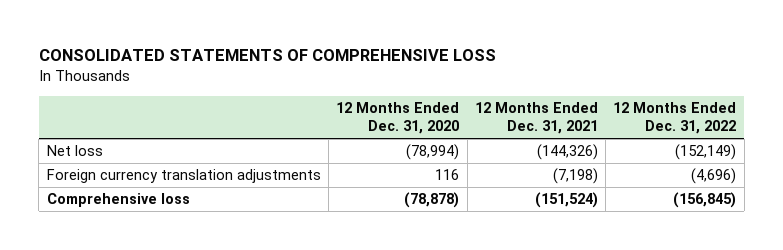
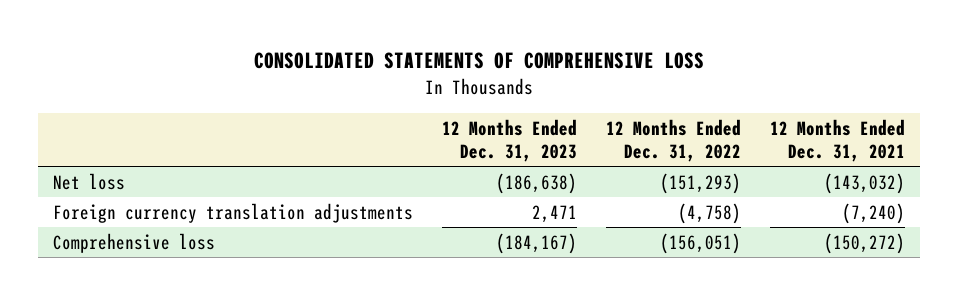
[336,101,460,135] 12 Months Ended Dec. 31, 2020 -> none
none -> [442,118,578,163] 12 Months Ended Dec. 31, 2023
[536,144,598,161] (144,326) -> [824,172,906,194] (143,032)
[675,144,737,161] (152,149) -> [660,172,742,194] (151,293)
[552,168,598,185] (7,198) -> [842,202,906,224] (7,240)
[691,168,737,185] (4,696) -> [678,202,742,224] (4,758)
[534,192,598,209] (151,524) -> [824,232,906,254] (150,272)
[673,192,737,209] (156,845) -> [660,232,742,254] (156,051)

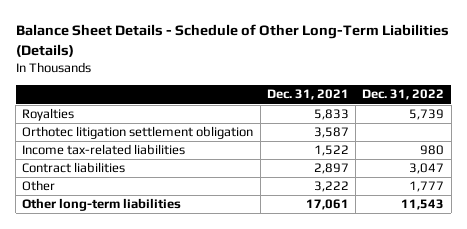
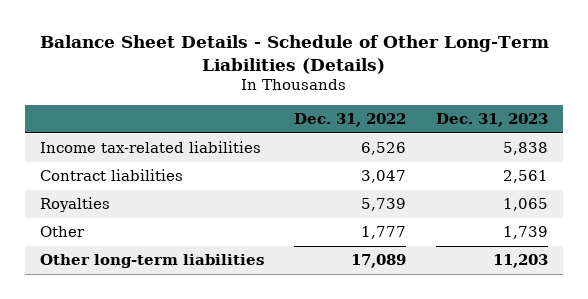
[266,89,349,101] Dec. 31, 2021 -> none
none -> [436,113,549,128] Dec. 31, 2023
[22,126,254,140] Orthotec litigation settlement obligation -> none
[420,145,445,156] 980 -> [361,142,407,156] 6,526
[22,108,75,122] Royalties -> [39,197,110,213] Royalties
[401,199,445,211] 11,543 -> [351,254,407,269] 17,089

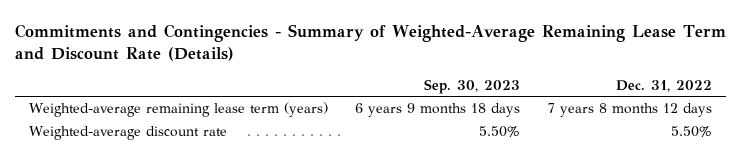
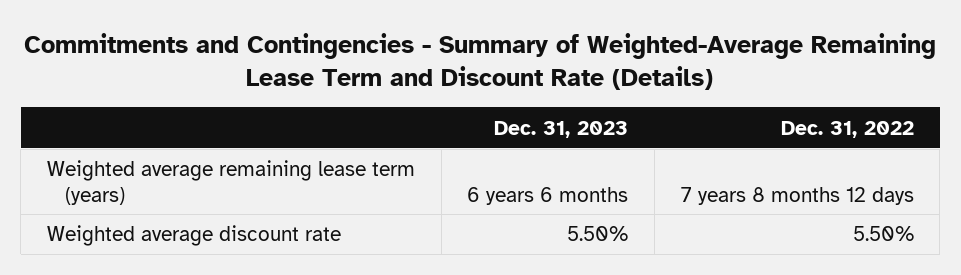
[424,78,521,94] Sep. 30, 2023 -> none
none -> [494,120,629,138] Dec. 31, 2023
[28,102,328,118] Weighted-average remaining lease term (years) -> [46,160,415,205] Weighted average remaining lease term (years)
[28,126,227,141] Weighted-average discount rate -> [46,225,341,247] Weighted average discount rate

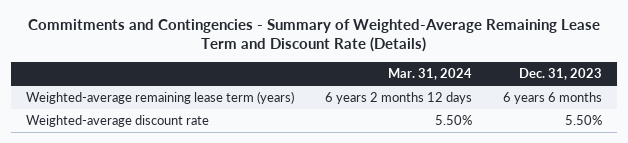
[780,120,914,138] Dec. 31, 2022 -> none
none -> [387,68,472,81] Mar. 31, 2024
[46,160,415,205] Weighted average remaining lease term (years) -> [25,91,294,105] Weighted-average remaining lease term (years)
[46,225,341,247] Weighted average discount rate -> [25,115,209,128] Weighted-average discount rate

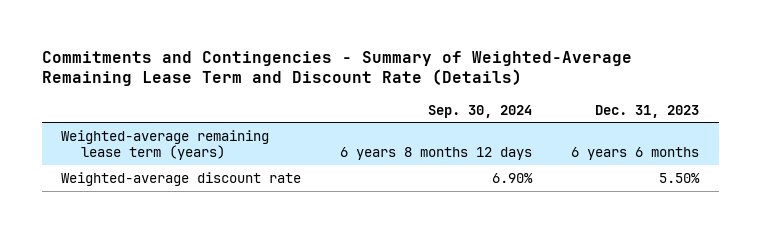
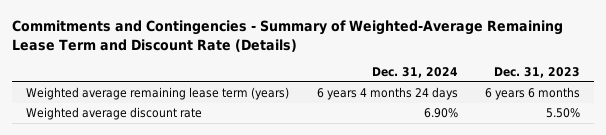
[428,104,533,118] Sep. 30, 2024 -> none
none -> [371,67,458,79] Dec. 31, 2024
[61,129,270,161] Weighted-average remaining lease term (years) -> [26,87,290,101] Weighted average remaining lease term (years)
[61,171,302,186] Weighted-average discount rate -> [26,107,203,121] Weighted average discount rate

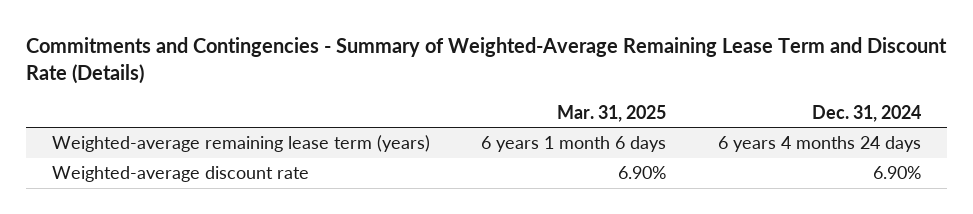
[494,67,581,79] Dec. 31, 2023 -> none
none -> [557,104,667,122] Mar. 31, 2025
[26,87,290,101] Weighted average remaining lease term (years) -> [51,135,430,153] Weighted-average remaining lease term (years)
[26,107,203,121] Weighted average discount rate -> [51,166,309,183] Weighted-average discount rate

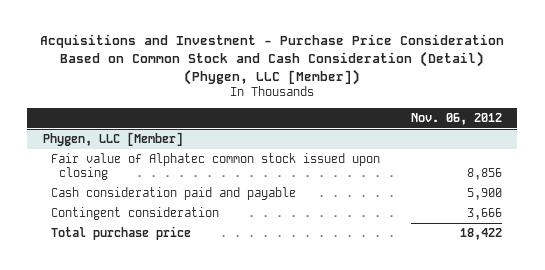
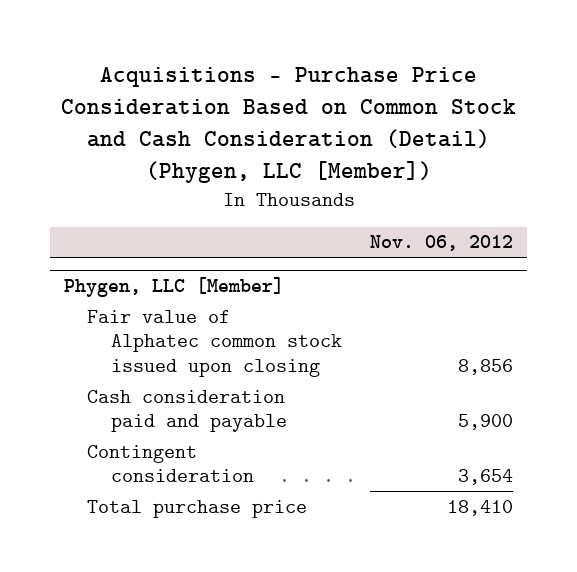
[40,34,505,85] Acquisitions and Investment - Purchase Price Consideration Based on Common Stock and Cash Consideration (Detail) (Phygen, LLC [Member]) -> [60,66,516,184] Acquisitions - Purchase Price Consideration Based on Common Stock and Cash Consideration (Detail) (Phygen, LLC [Member])
[466,207,502,220] 3,666 -> [458,469,514,486] 3,654
[459,227,502,240] 18,422 -> [447,499,514,516] 18,410

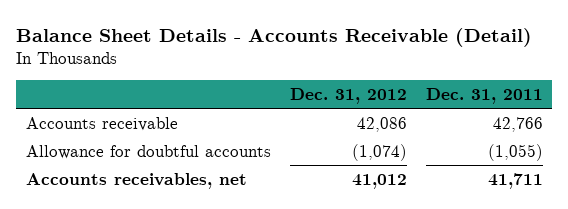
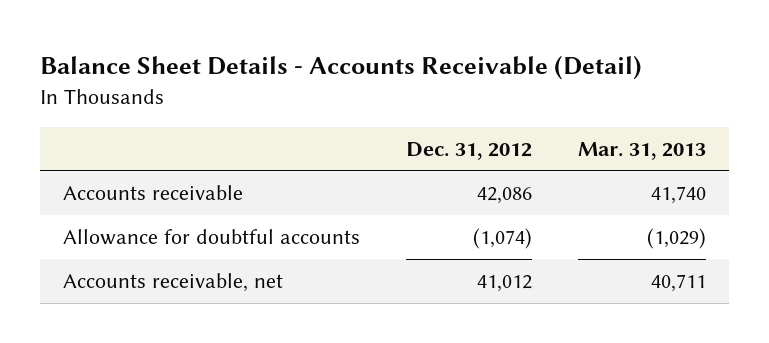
[425,88,543,105] Dec. 31, 2011 -> none
none -> [577,141,706,160] Mar. 31, 2013
[25,172,247,189] Accounts receivables, net -> [62,273,283,293] Accounts receivable, net

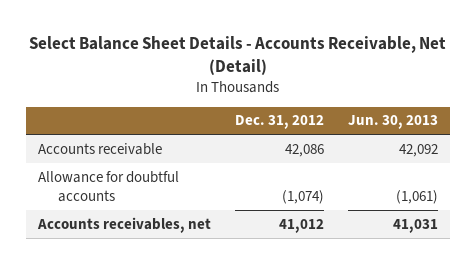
[39,55,642,81] Balance Sheet Details - Accounts Receivable (Detail) -> [29,35,447,75] Select Balance Sheet Details - Accounts Receivable, Net (Detail)
[577,141,706,160] Mar. 31, 2013 -> none
none -> [348,115,439,130] Jun. 30, 2013
[62,273,283,293] Accounts receivable, net -> [36,216,211,233] Accounts receivables, net

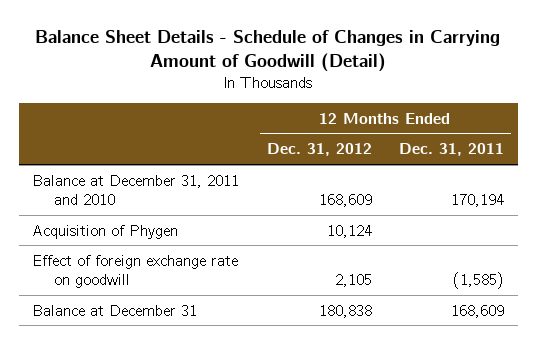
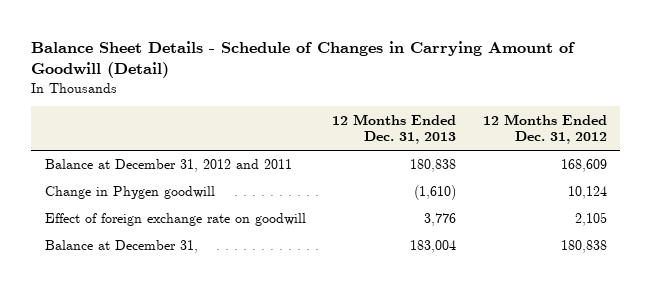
[399,143,505,157] Dec. 31, 2011 -> none
none -> [332,113,457,145] 12 Months Ended Dec. 31, 2013
[32,174,240,206] Balance at December 31, 2011 and 2010 -> [44,159,292,173] Balance at December 31, 2012 and 2011
[32,224,179,239] Acquisition of Phygen -> [44,186,215,200] Change in Phygen goodwill
[32,304,198,316] Balance at December 31 -> [44,240,198,254] Balance at December 31,

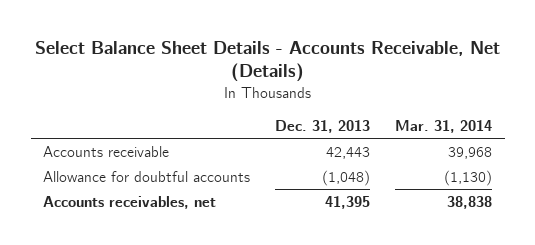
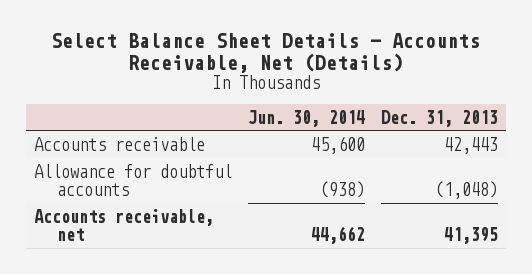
[395,119,493,133] Mar. 31, 2014 -> none
none -> [247,109,365,127] Jun. 30, 2014
[43,195,217,209] Accounts receivables, net -> [34,208,215,241] Accounts receivable, net

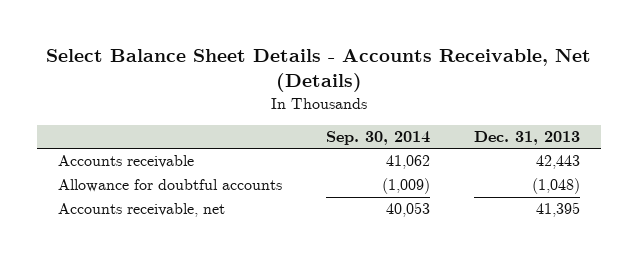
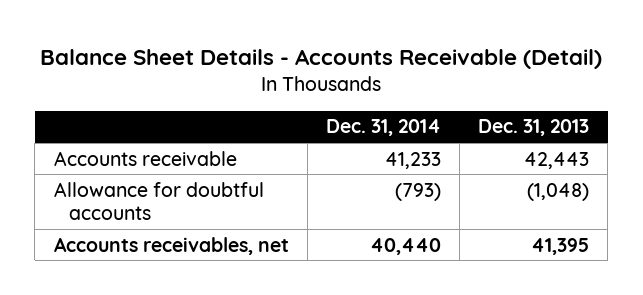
[45,48,591,92] Select Balance Sheet Details - Accounts Receivable, Net (Details) -> [40,49,603,70] Balance Sheet Details - Accounts Receivable (Detail)
[325,131,430,146] Sep. 30, 2014 -> none
none -> [325,119,441,137] Dec. 31, 2014
[58,203,226,218] Accounts receivable, net -> [53,236,289,255] Accounts receivables, net

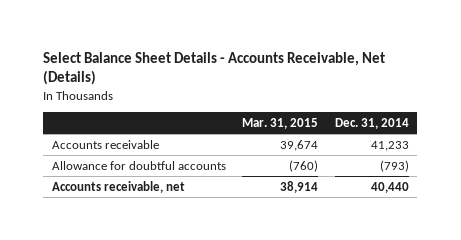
[40,49,603,70] Balance Sheet Details - Accounts Receivable (Detail) -> [43,51,386,86] Select Balance Sheet Details - Accounts Receivable, Net (Details)
[477,119,589,137] Dec. 31, 2013 -> none
none -> [242,117,319,129] Mar. 31, 2015
[53,236,289,255] Accounts receivables, net -> [51,180,185,193] Accounts receivable, net

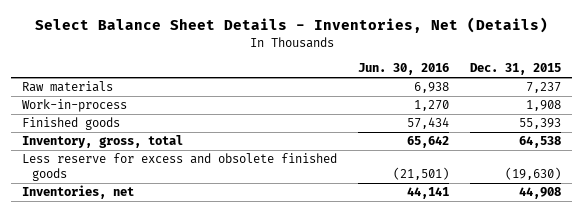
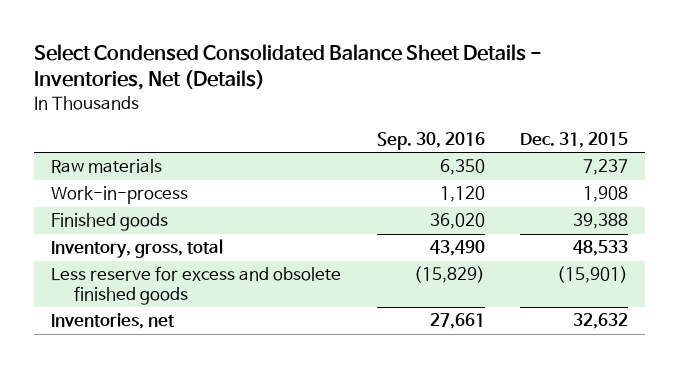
[34,17,548,34] Select Balance Sheet Details - Inventories, Net (Details) -> [33,43,542,90] Select Condensed Consolidated Balance Sheet Details - Inventories, Net (Details)
[358,63,450,76] Jun. 30, 2016 -> none
none -> [376,131,485,150] Sep. 30, 2016
[519,118,562,130] 55,393 -> [572,213,628,230] 39,388
[519,136,562,149] 64,538 -> [572,240,628,257] 48,533
[505,167,562,181] (19,630) -> [556,266,628,284] (15,901)
[519,187,562,200] 44,908 -> [572,313,628,330] 32,632

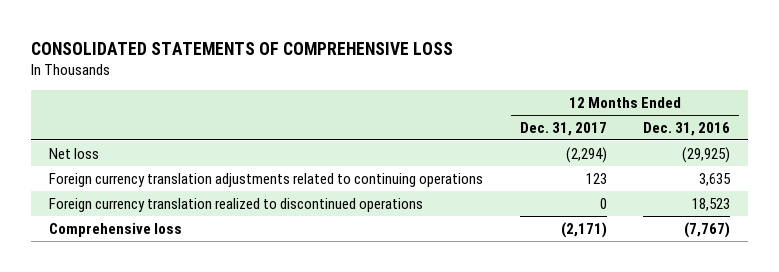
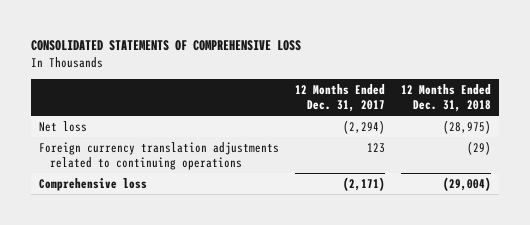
[643,121,731,136] Dec. 31, 2016 -> none
none -> [401,84,492,112] 12 Months Ended Dec. 31, 2018
[49,197,424,212] Foreign currency translation realized to discontinued operations -> none

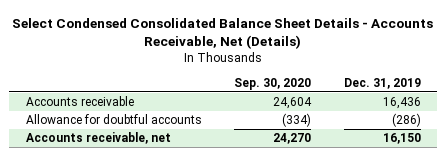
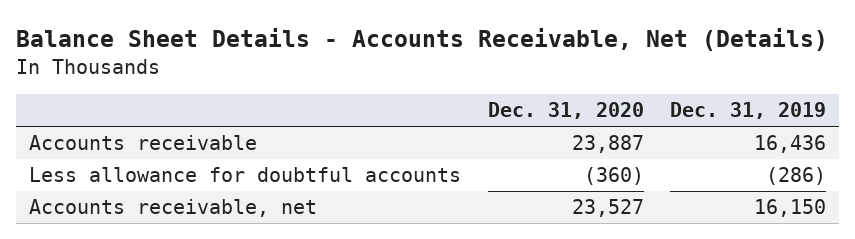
[12,17,434,49] Select Condensed Consolidated Balance Sheet Details - Accounts Receivable, Net (Details) -> [16,28,829,52] Balance Sheet Details - Accounts Receivable, Net (Details)
[234,77,312,90] Sep. 30, 2020 -> none
none -> [487,102,644,120] Dec. 31, 2020
[25,114,202,125] Allowance for doubtful accounts -> [29,167,462,183] Less allowance for doubtful accounts

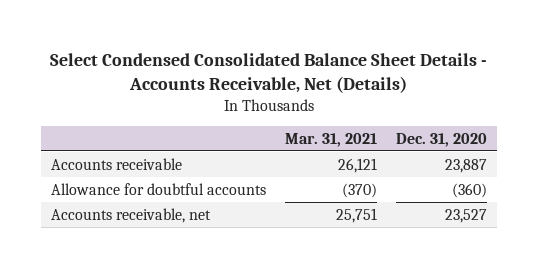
[16,28,829,52] Balance Sheet Details - Accounts Receivable, Net (Details) -> [50,52,488,93] Select Condensed Consolidated Balance Sheet Details - Accounts Receivable, Net (Details)
[669,102,826,120] Dec. 31, 2019 -> none
none -> [285,132,378,147] Mar. 31, 2021
[29,167,462,183] Less allowance for doubtful accounts -> [51,182,267,195] Allowance for doubtful accounts

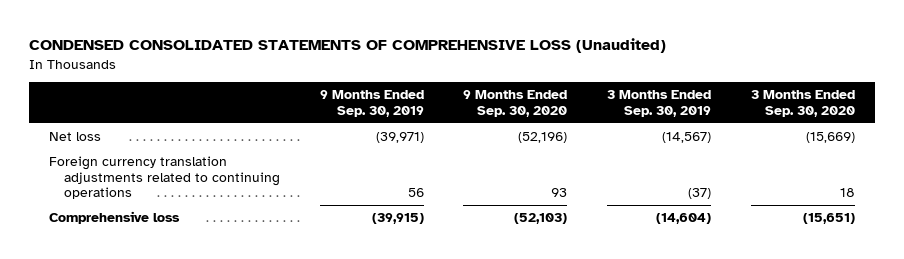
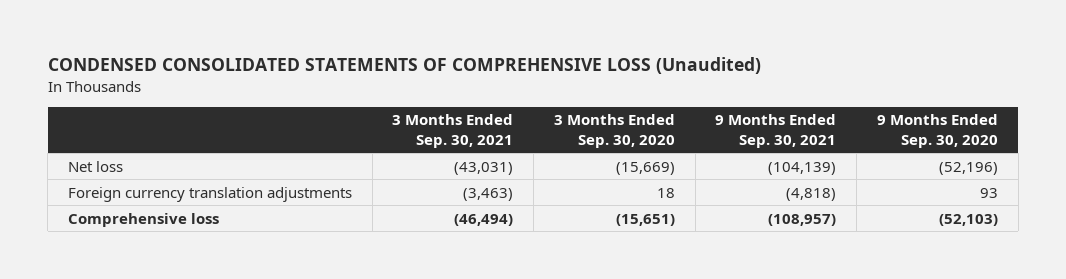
[319,90,424,117] 9 Months Ended Sep. 30, 2019 -> none
[607,90,712,117] 3 Months Ended Sep. 30, 2019 -> none
none -> [392,114,514,148] 3 Months Ended Sep. 30, 2021
none -> [715,114,837,148] 9 Months Ended Sep. 30, 2021
[48,155,280,200] Foreign currency translation adjustments related to continuing operations -> [67,186,352,202] Foreign currency translation adjustments

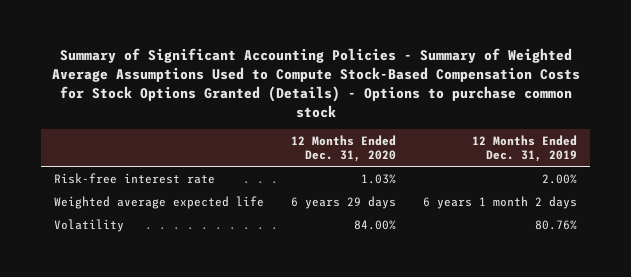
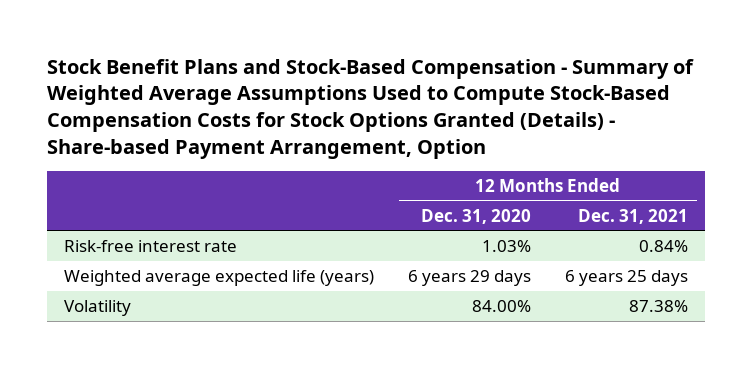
[51,48,580,119] Summary of Significant Accounting Policies - Summary of Weighted Average Assumptions Used to Compute Stock-Based Compensation Costs for Stock Options Granted (Details) - Options to purchase common stock -> [46,58,694,159] Stock Benefit Plans and Stock-Based Compensation - Summary of Weighted Average Assumptions Used to Compute Stock-Based Compensation Costs for Stock Options Granted (Details) - Share-based Payment Arrangement, Option
[471,134,577,163] 12 Months Ended Dec. 31, 2019 -> none
none -> [577,208,688,224] Dec. 31, 2021
[54,195,265,209] Weighted average expected life -> [63,270,374,287] Weighted average expected life (years)

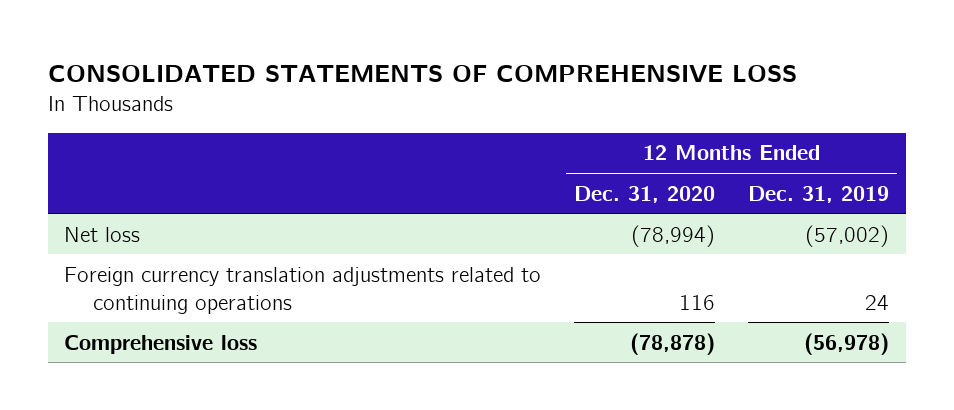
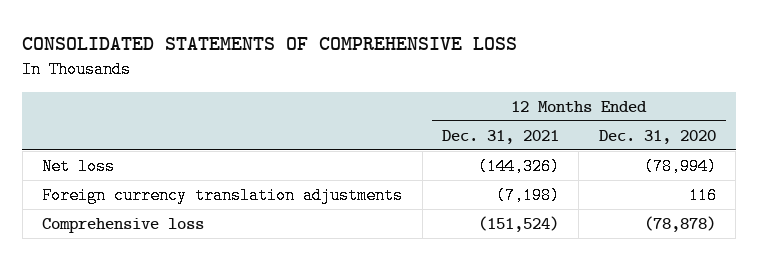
[748,185,890,203] Dec. 31, 2019 -> none
none -> [441,129,559,144] Dec. 31, 2021
[64,266,542,314] Foreign currency translation adjustments related to continuing operations -> [42,186,404,204] Foreign currency translation adjustments

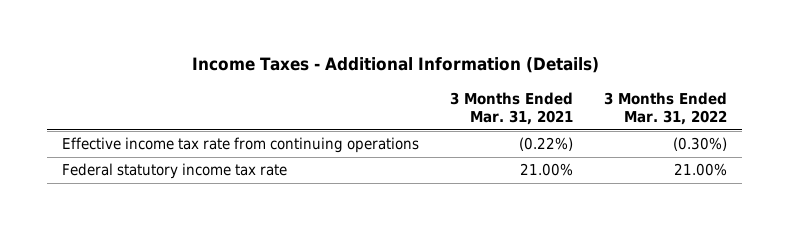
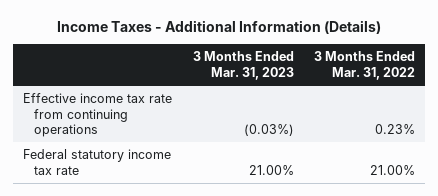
[450,91,574,126] 3 Months Ended Mar. 31, 2021 -> none
none -> [192,51,294,81] 3 Months Ended Mar. 31, 2023
[672,137,727,152] (0.30%) -> [374,124,415,135] 0.23%

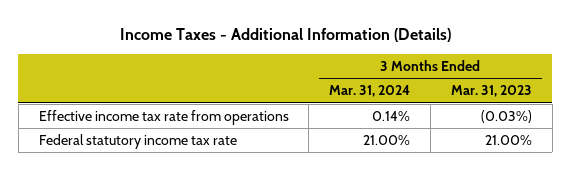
[313,51,415,81] 3 Months Ended Mar. 31, 2022 -> none
none -> [329,85,411,98] Mar. 31, 2024
[23,92,173,138] Effective income tax rate from continuing operations -> [38,110,289,126] Effective income tax rate from operations

